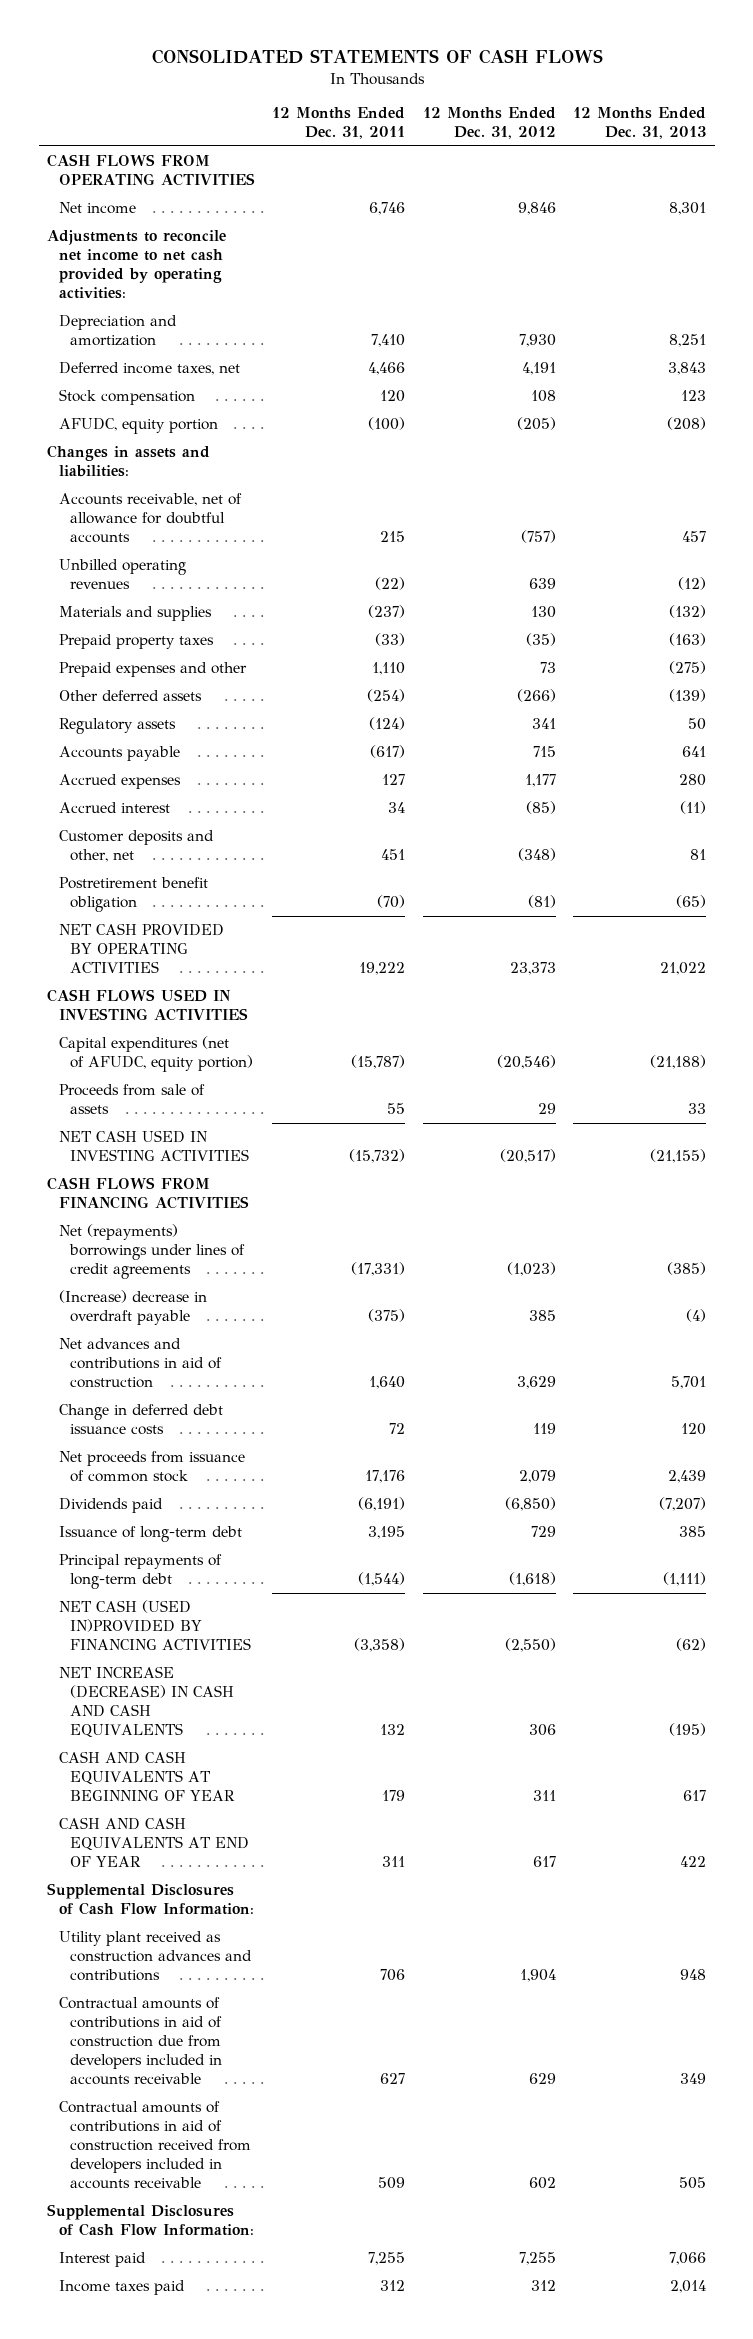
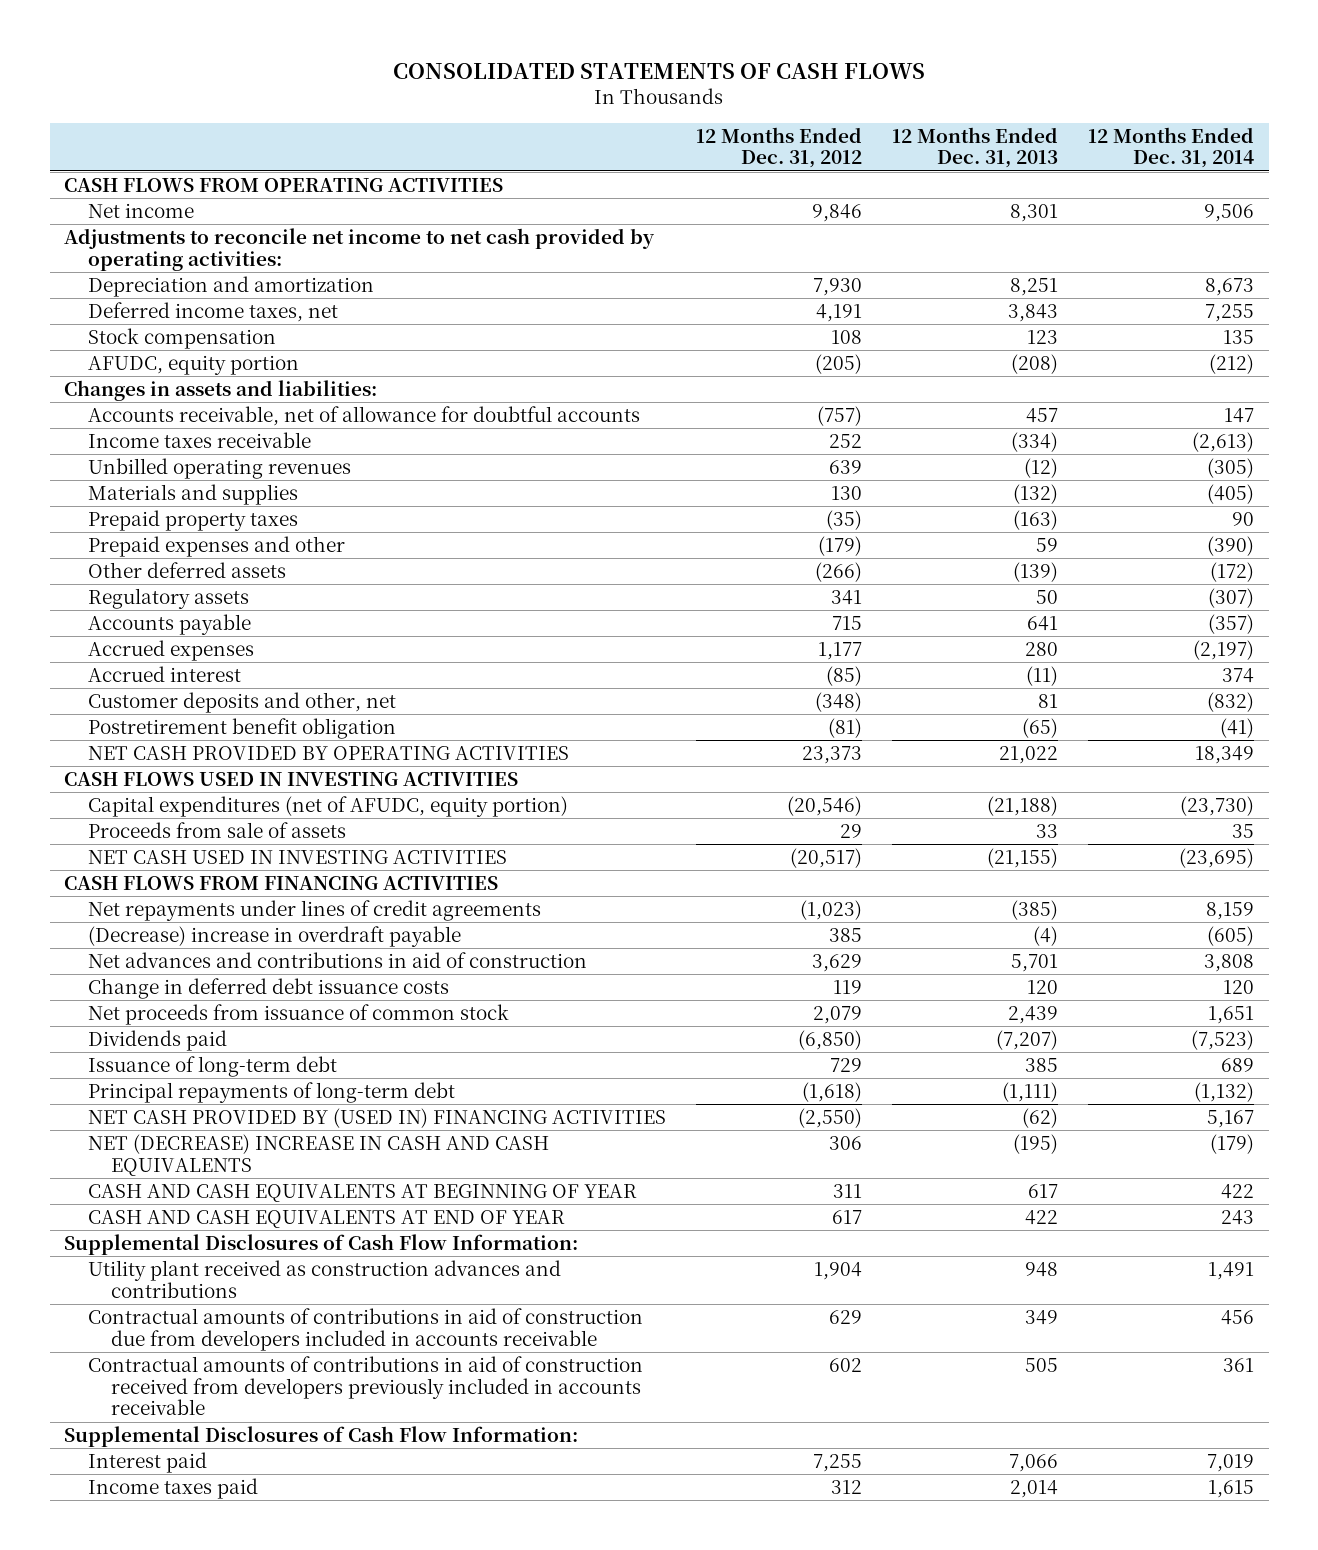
[272,107,406,140] 12 Months Ended Dec. 31, 2011 -> none
none -> [1087,126,1254,169] 12 Months Ended Dec. 31, 2014
none -> [87,431,311,448] Income taxes receivable
[539,662,556,674] 73 -> [817,535,862,556] (179)
[669,661,707,675] (275) -> [1035,537,1058,552] 59
[58,1224,246,1280] Net (repayments) borrowings under lines of credit agreements -> [87,899,541,921] Net repayments under lines of credit agreements
[58,1290,207,1326] (Increase) decrease in overdraft payable -> [87,925,461,947] (Decrease) increase in overdraft payable
[58,1600,252,1651] NET CASH (USED IN)PROVIDED BY FINANCING ACTIVITIES -> [87,1107,666,1128] NET CASH PROVIDED BY (USED IN) FINANCING ACTIVITIES
[58,1666,235,1739] NET INCREASE (DECREASE) IN CASH AND CASH EQUIVALENTS -> [87,1133,549,1176] NET (DECREASE) INCREASE IN CASH AND CASH EQUIVALENTS
[58,2101,252,2189] Contractual amounts of contributions in aid of construction received from developers included in accounts receivable -> [87,1355,643,1416] Contractual amounts of contributions in aid of construction received from developers previously included in accounts receivable

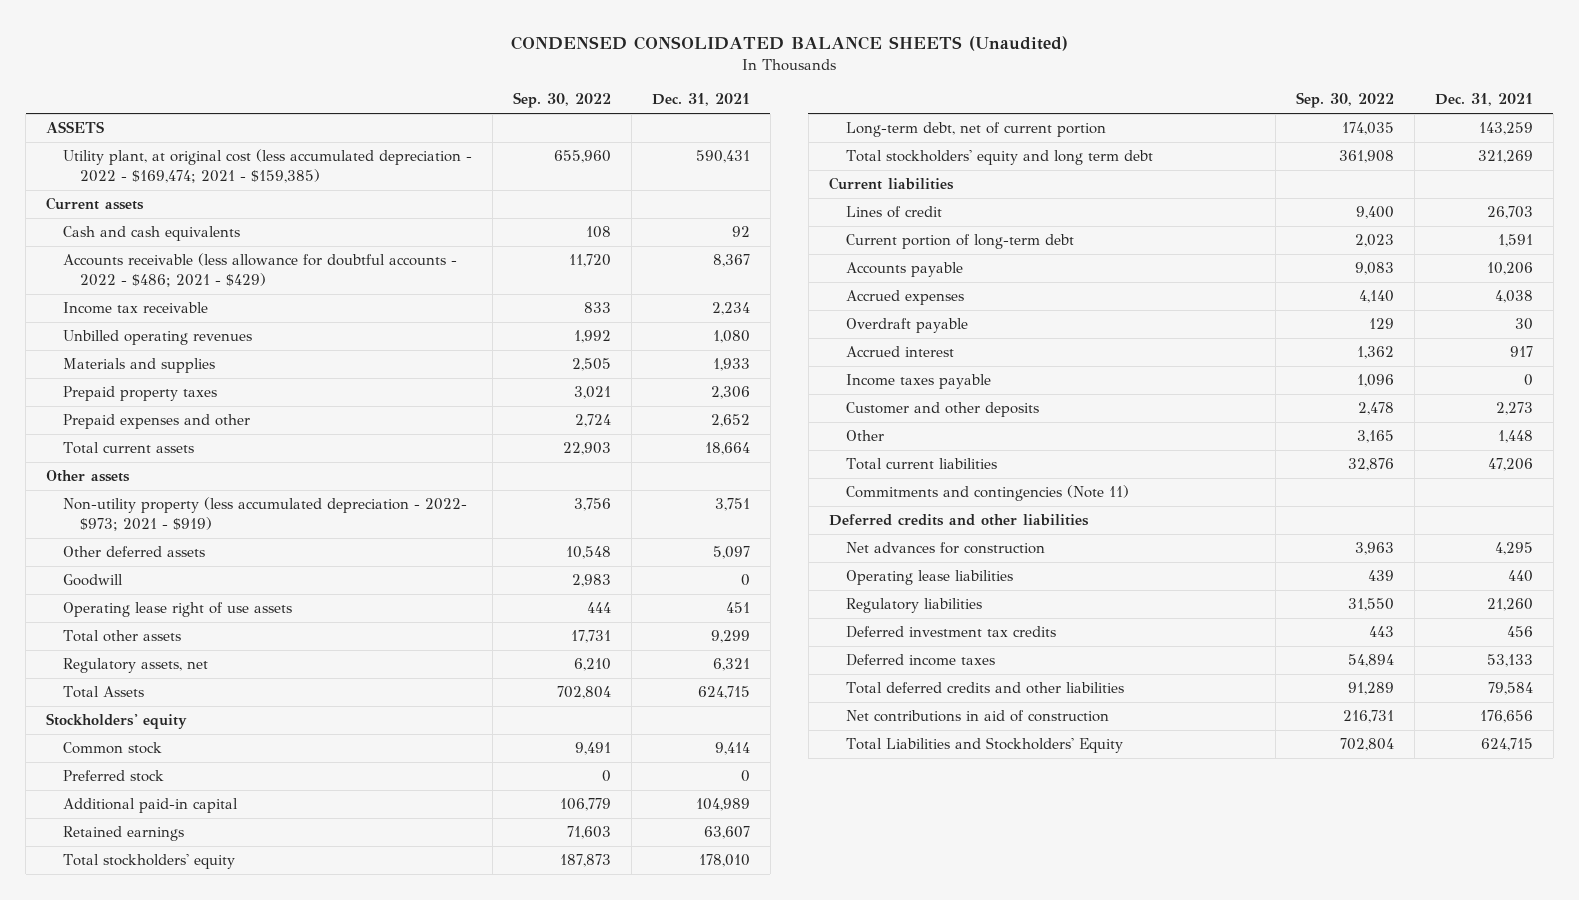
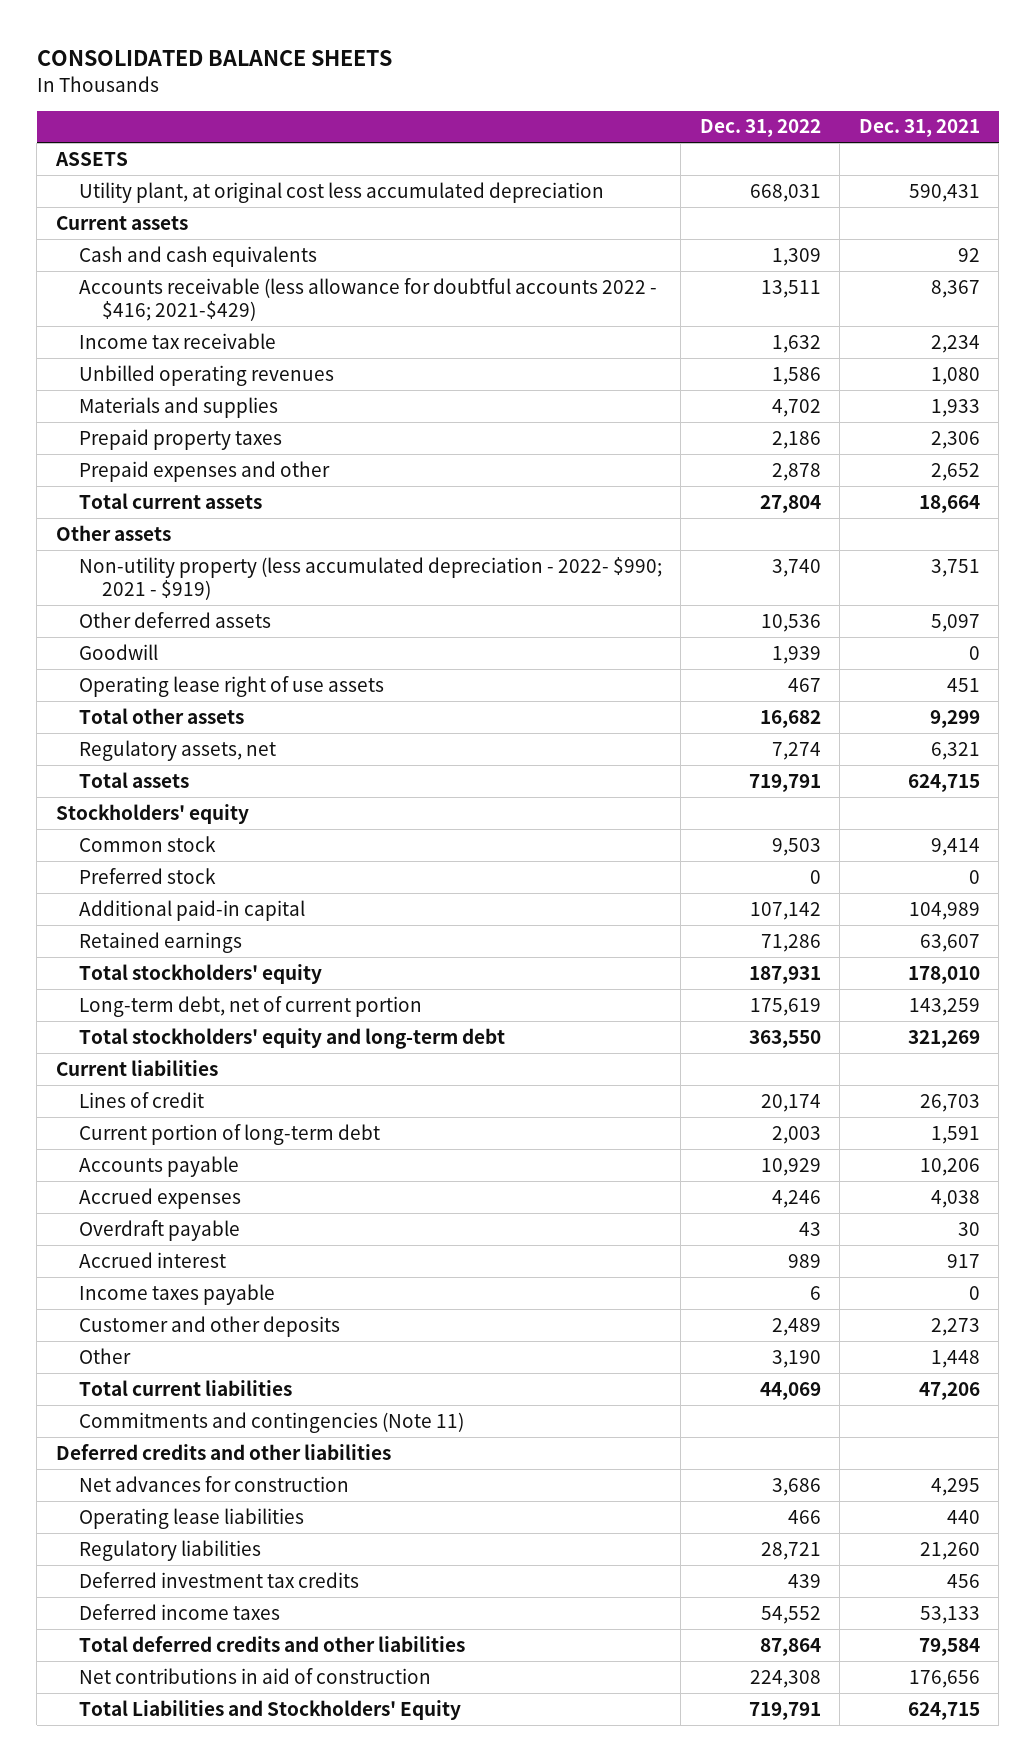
[511,36,1069,52] CONDENSED CONSOLIDATED BALANCE SHEETS (Unaudited) -> [36,50,392,67] CONSOLIDATED BALANCE SHEETS
[512,92,611,109] Sep. 30, 2022 -> none
none -> [699,119,821,138] Dec. 31, 2022
[63,149,473,183] Utility plant, at original cost (less accumulated depreciation - 2022 - $169,474; 2021 - $159,385) -> [78,181,604,203] Utility plant, at original cost less accumulated depreciation
[63,253,458,287] Accounts receivable (less allowance for doubtful accounts - 2022 - $486; 2021 - $429) -> [78,277,657,322] Accounts receivable (less allowance for doubtful accounts 2022 - $416; 2021-$429)
[63,497,468,531] Non-utility property (less accumulated depreciation - 2022- $973; 2021 - $919) -> [78,556,662,601] Non-utility property (less accumulated depreciation - 2022- $990; 2021 - $919)
[63,686,145,699] Total Assets -> [78,771,189,788] Total assets
[845,150,1153,166] Total stockholders' equity and long term debt -> [78,1027,505,1049] Total stockholders' equity and long-term debt

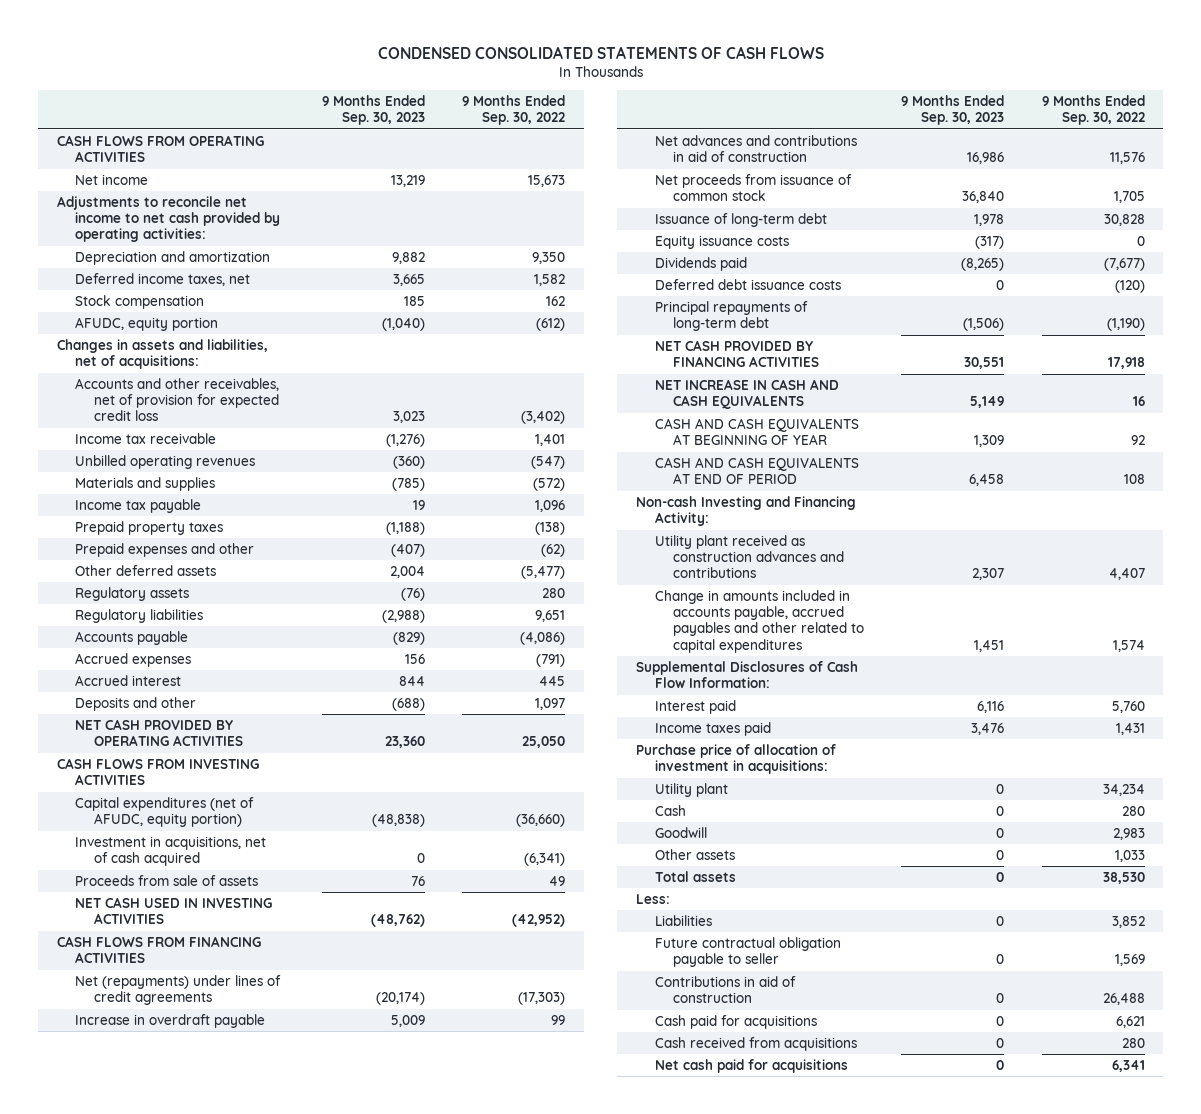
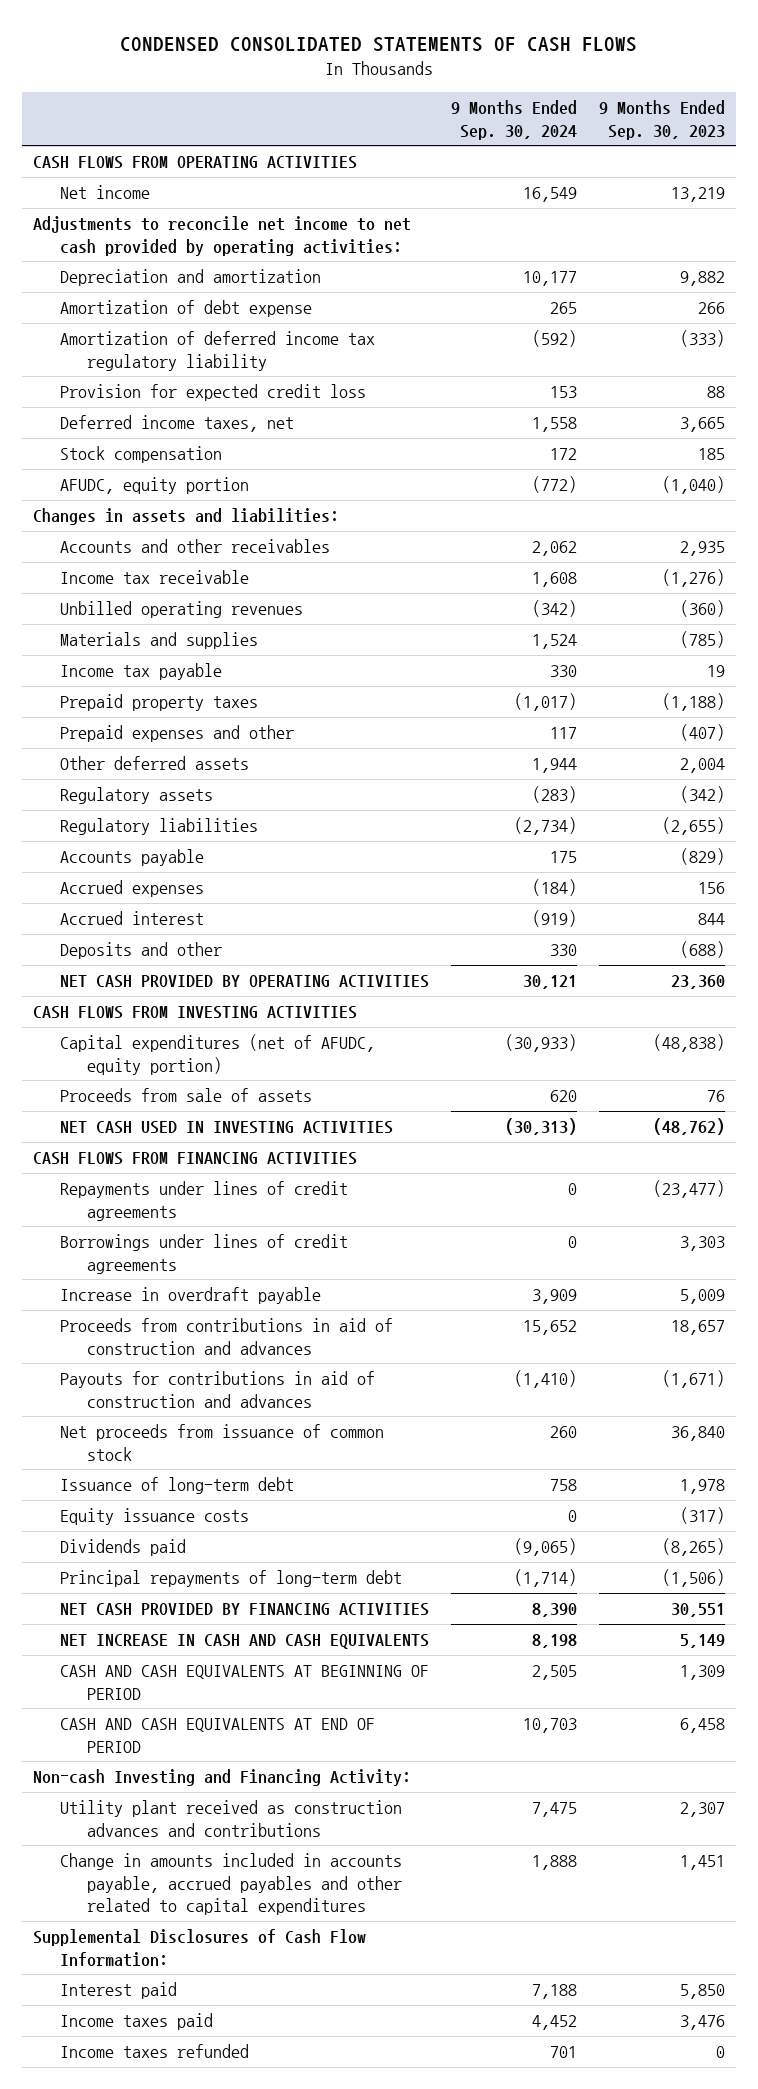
[462,94,566,126] 9 Months Ended Sep. 30, 2022 -> none
none -> [450,100,577,140] 9 Months Ended Sep. 30, 2024
none -> [60,300,313,318] Amortization of debt expense
none -> [60,331,376,371] Amortization of deferred income tax regulatory liability
none -> [60,384,367,402] Provision for expected credit loss
[56,338,268,370] Changes in assets and liabilities, net of acquisitions: -> [33,508,340,526] Changes in assets and liabilities:
[75,377,280,422] Accounts and other receivables, net of provision for expected credit loss -> [60,539,331,554] Accounts and other receivables
[393,411,426,424] 3,023 -> [679,541,725,557] 2,935
[401,587,426,601] (76) -> [679,786,725,804] (342)
[382,609,426,623] (2,988) -> [661,817,725,836] (2,655)
[75,835,267,867] Investment in acquisitions, net of cash acquired -> none
[75,974,282,1006] Net (repayments) under lines of credit agreements -> [60,1181,349,1221] Repayments under lines of credit agreements
[376,992,426,1006] (20,174) -> [652,1180,725,1199] (23,477)
none -> [60,1234,349,1274] Borrowings under lines of credit agreements
[654,134,857,163] Net advances and contributions in aid of construction -> [60,1318,394,1355] Proceeds from contributions in aid of construction and advances
[967,152,1005,165] 16,986 -> [670,1320,725,1336] 18,657
none -> [60,1371,376,1408] Payouts for contributions in aid of construction and advances
[654,278,841,290] Deferred debt issuance costs -> none
[654,417,859,446] CASH AND CASH EQUIVALENTS AT BEGINNING OF YEAR -> [60,1665,430,1700] CASH AND CASH EQUIVALENTS AT BEGINNING OF PERIOD
[977,700,1005,713] 6,116 -> [679,1984,725,2000] 5,850
[635,743,836,775] Purchase price of allocation of investment in acquisitions: -> none
[654,782,728,797] Utility plant -> none
[654,804,686,816] Cash -> none
[654,826,707,838] Goodwill -> none
[654,848,735,860] Other assets -> none
[654,870,736,882] Total assets -> none
[635,893,670,904] Less: -> none
[654,914,712,926] Liabilities -> none
[654,936,841,968] Future contractual obligation payable to seller -> none
[654,975,796,1004] Contributions in aid of construction -> none
[654,1014,817,1029] Cash paid for acquisitions -> none
[654,1036,857,1051] Cash received from acquisitions -> none
[654,1058,848,1073] Net cash paid for acquisitions -> none
none -> [60,2044,250,2059] Income taxes refunded

